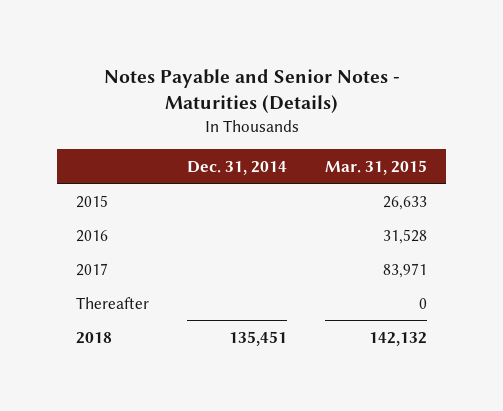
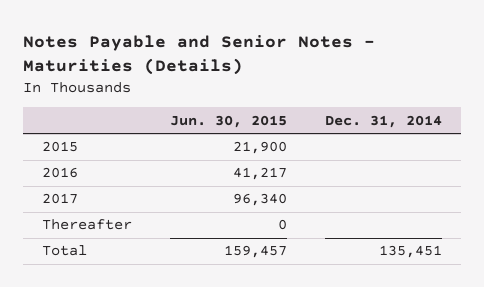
[325,159,428,175] Mar. 31, 2015 -> none
none -> [169,114,287,128] Jun. 30, 2015
[76,331,113,344] 2018 -> [41,245,87,257] Total

